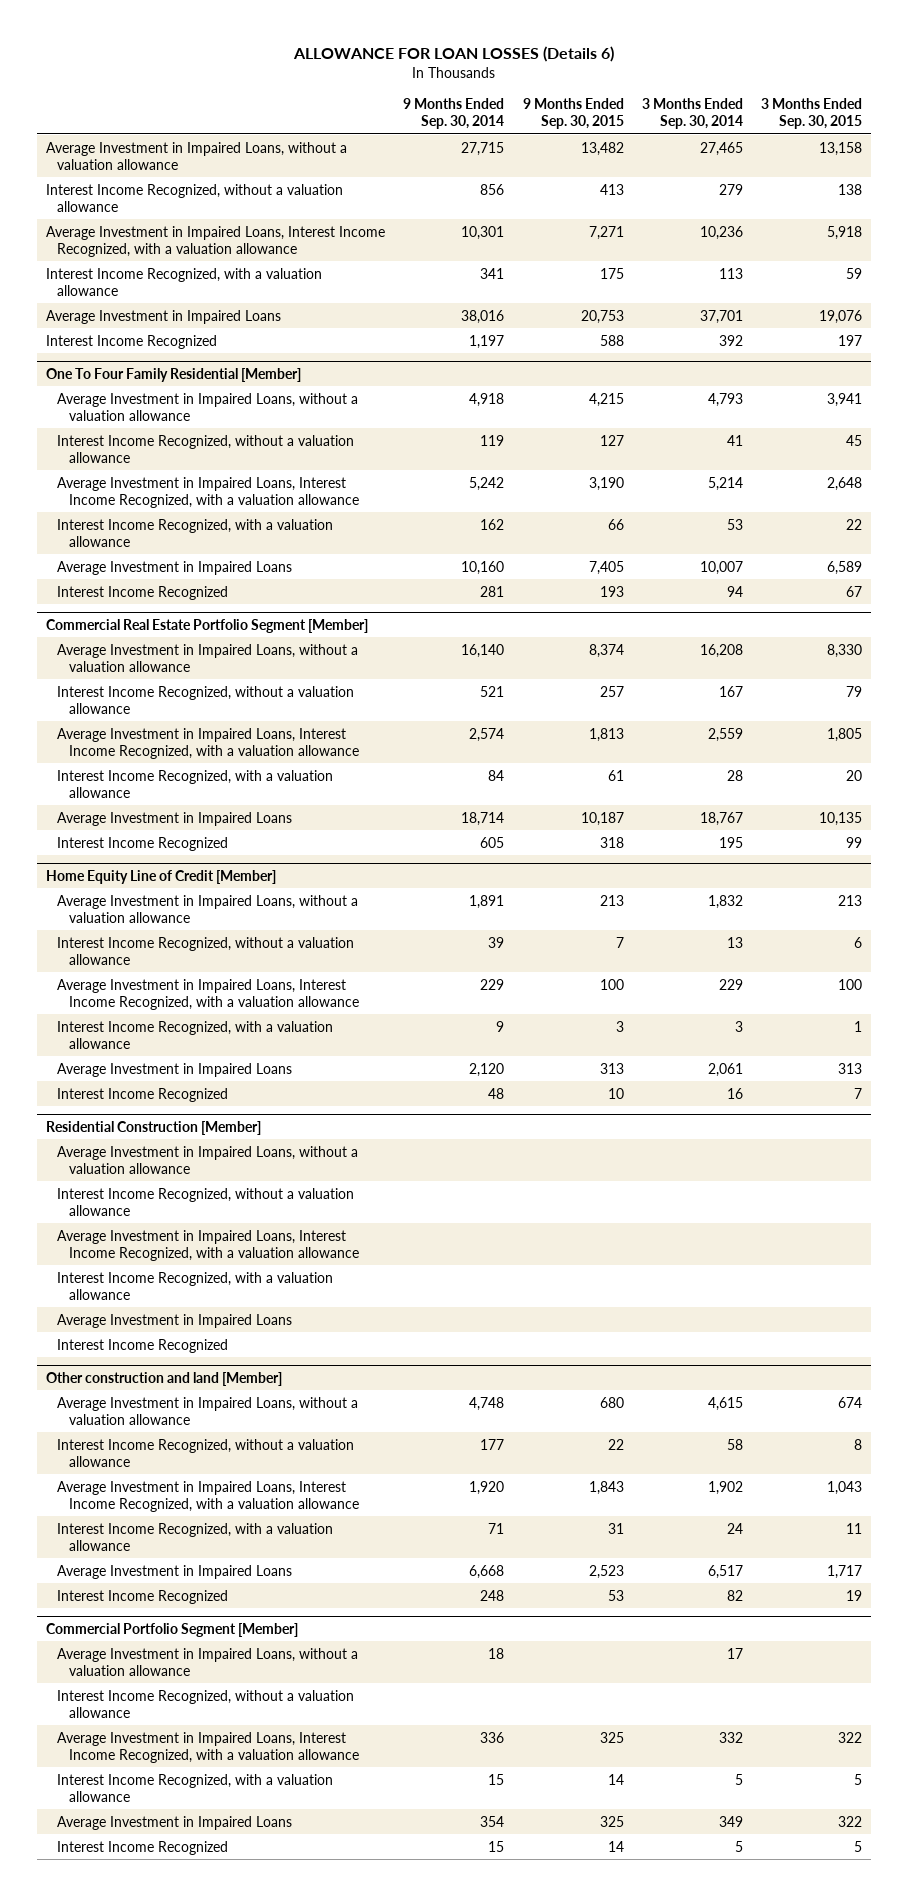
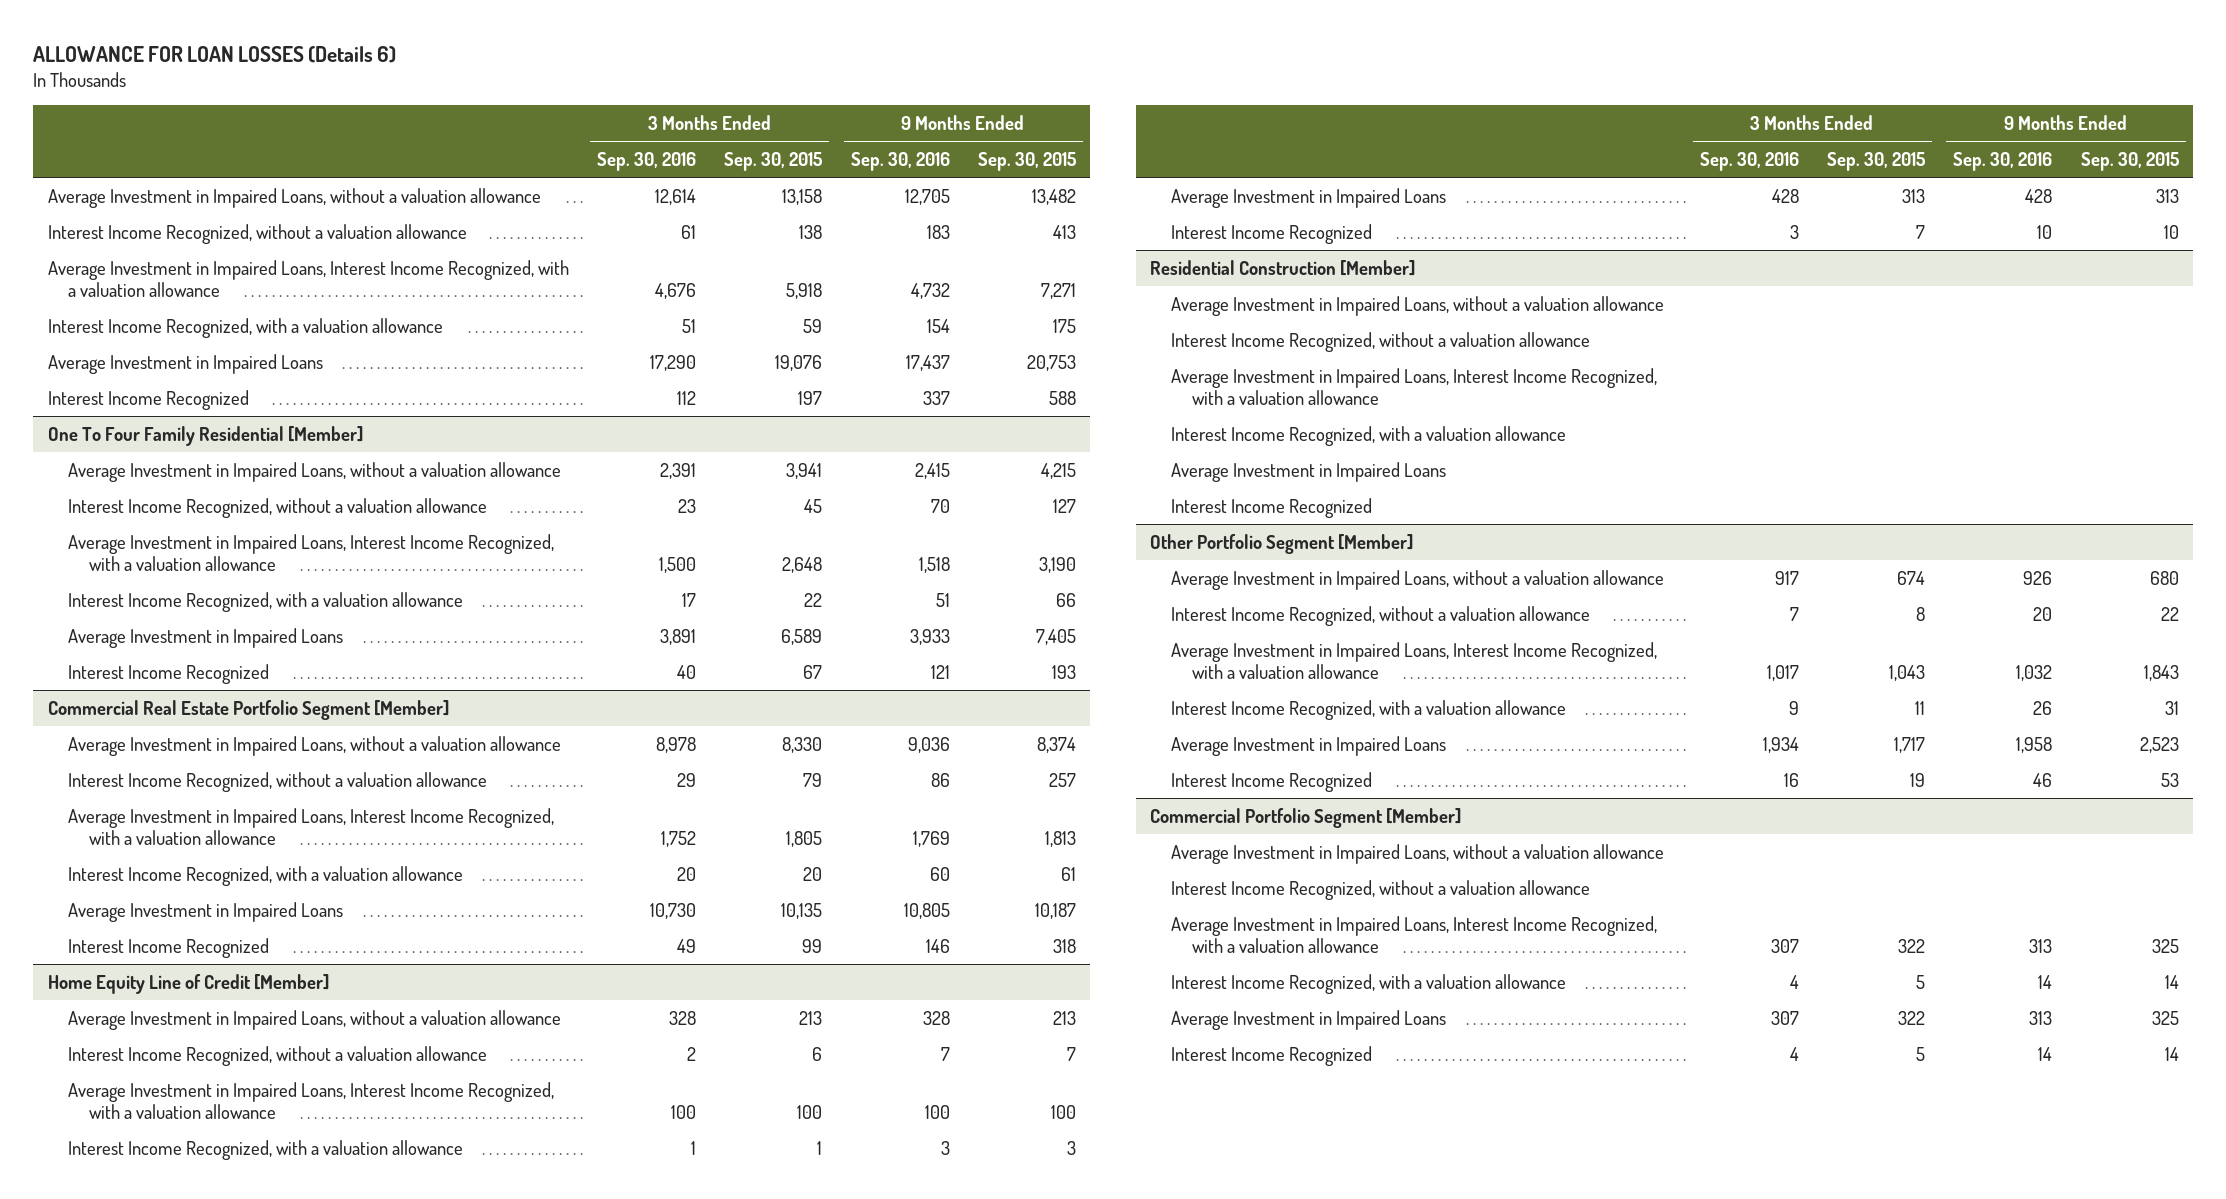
[403,98,505,130] 9 Months Ended Sep. 30, 2014 -> none
[641,98,743,130] 3 Months Ended Sep. 30, 2014 -> none
none -> [596,151,696,171] Sep. 30, 2016
none -> [850,151,950,171] Sep. 30, 2016
[46,1372,283,1387] Other construction and land [Member] -> [1150,533,1414,554] Other Portfolio Segment [Member]

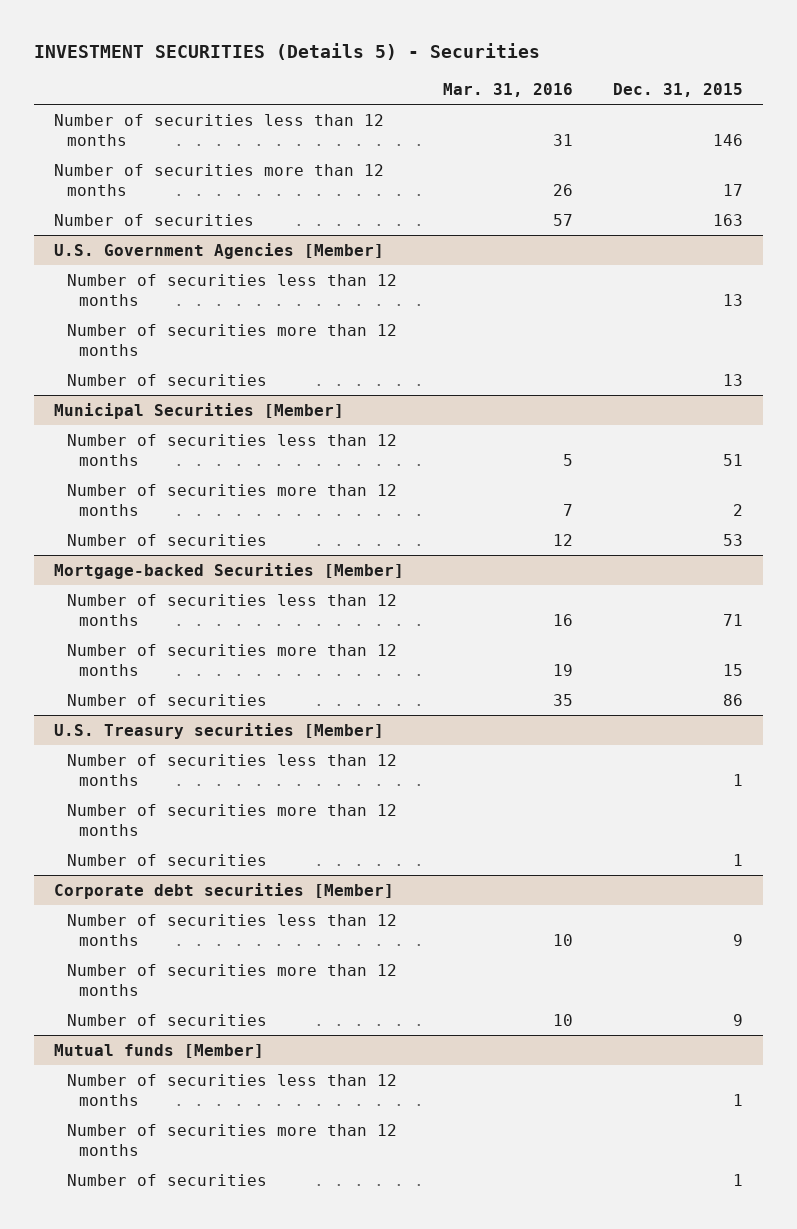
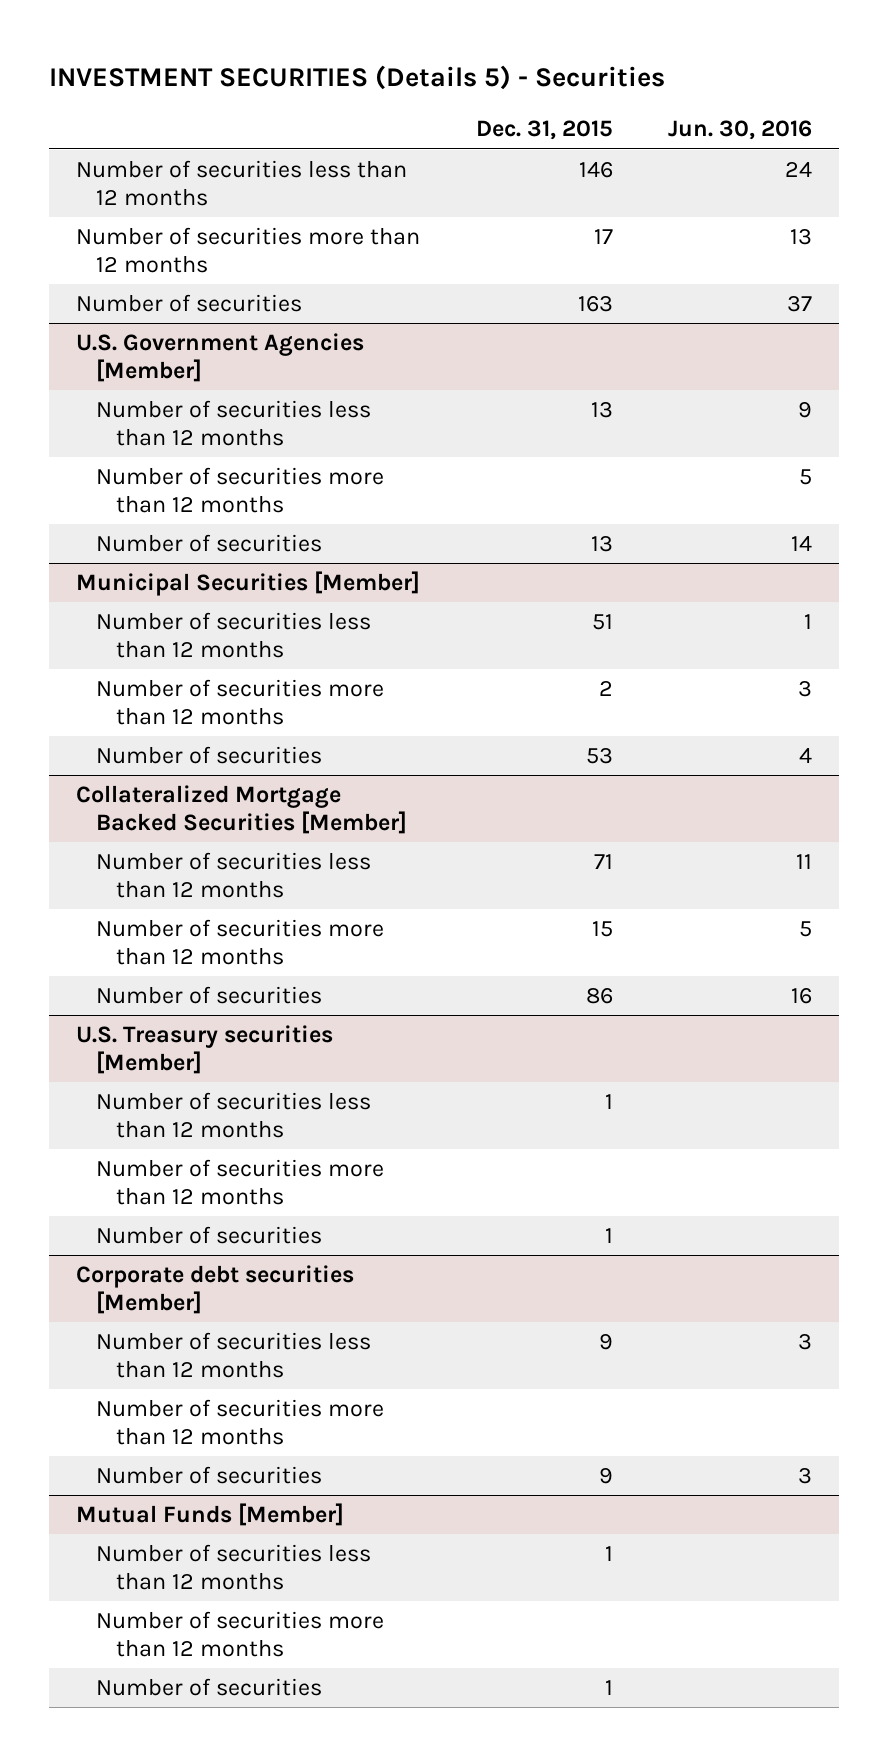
[443,82,574,97] Mar. 31, 2016 -> none
none -> [667,120,812,141] Jun. 30, 2016
[53,562,404,579] Mortgage-backed Securities [Member] -> [76,785,407,834] Collateralized Mortgage Backed Securities [Member]
[53,1043,264,1058] Mutual funds [Member] -> [76,1503,345,1527] Mutual Funds [Member]

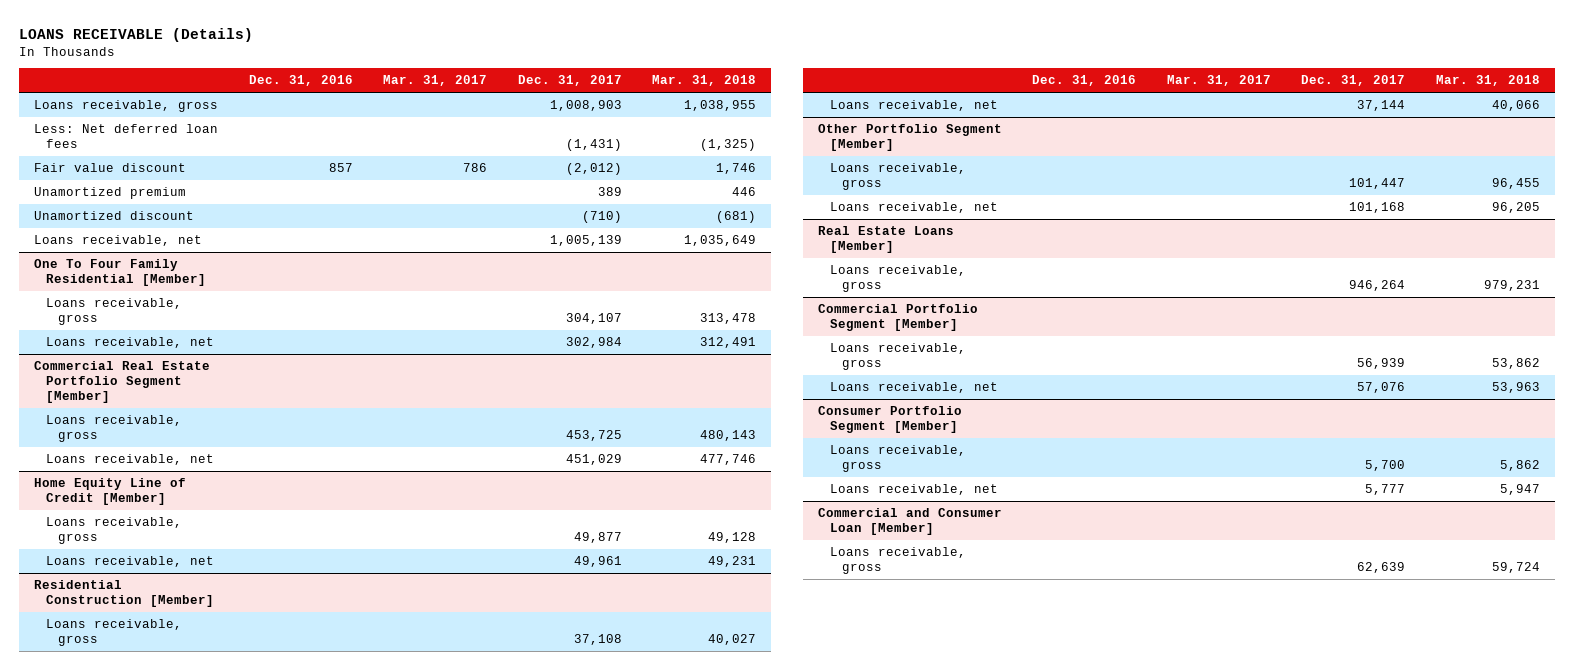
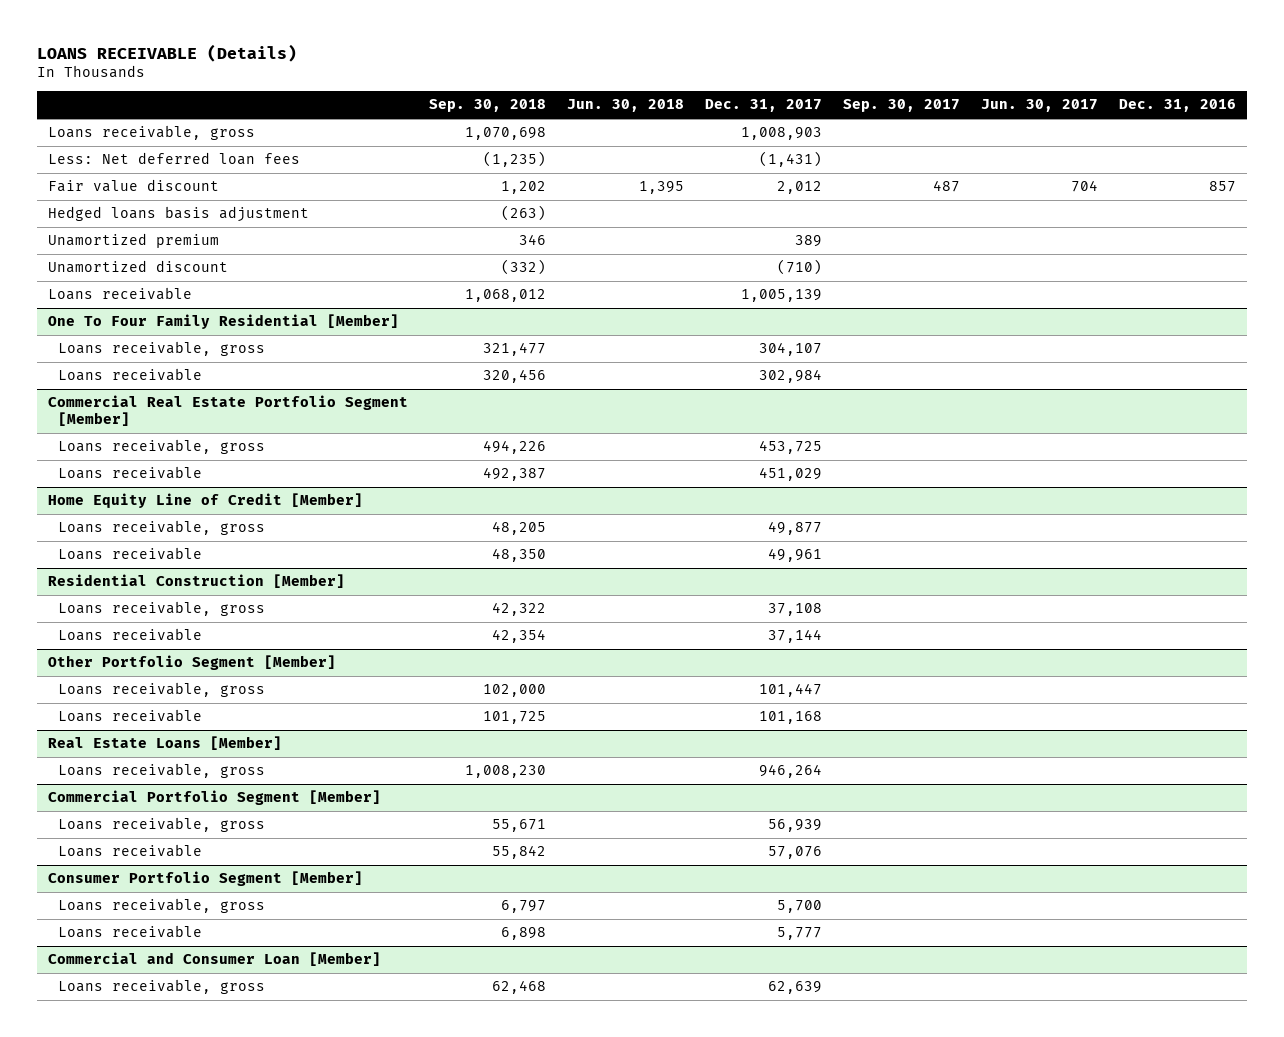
[383,75,488,87] Mar. 31, 2017 -> none
[652,75,757,87] Mar. 31, 2018 -> none
none -> [428,99,546,113] Sep. 30, 2018
none -> [566,99,684,113] Jun. 30, 2018
none -> [843,99,961,113] Sep. 30, 2017
none -> [981,99,1099,113] Jun. 30, 2017
[565,163,622,176] (2,012) -> [777,181,823,195] 2,012
none -> [47,206,309,223] Hedged loans basis adjustment
[34,235,203,247] Loans receivable, net -> [47,287,192,301] Loans receivable
[46,337,215,349] Loans receivable, net -> [58,368,203,382] Loans receivable
[46,454,215,466] Loans receivable, net -> [58,466,203,480] Loans receivable
[46,556,215,568] Loans receivable, net -> [58,547,203,561] Loans receivable
[829,100,998,112] Loans receivable, net -> [58,628,203,642] Loans receivable
[829,202,998,214] Loans receivable, net -> [58,709,203,723] Loans receivable
[829,382,998,394] Loans receivable, net -> [58,844,203,858] Loans receivable
[829,484,998,496] Loans receivable, net -> [58,925,203,939] Loans receivable

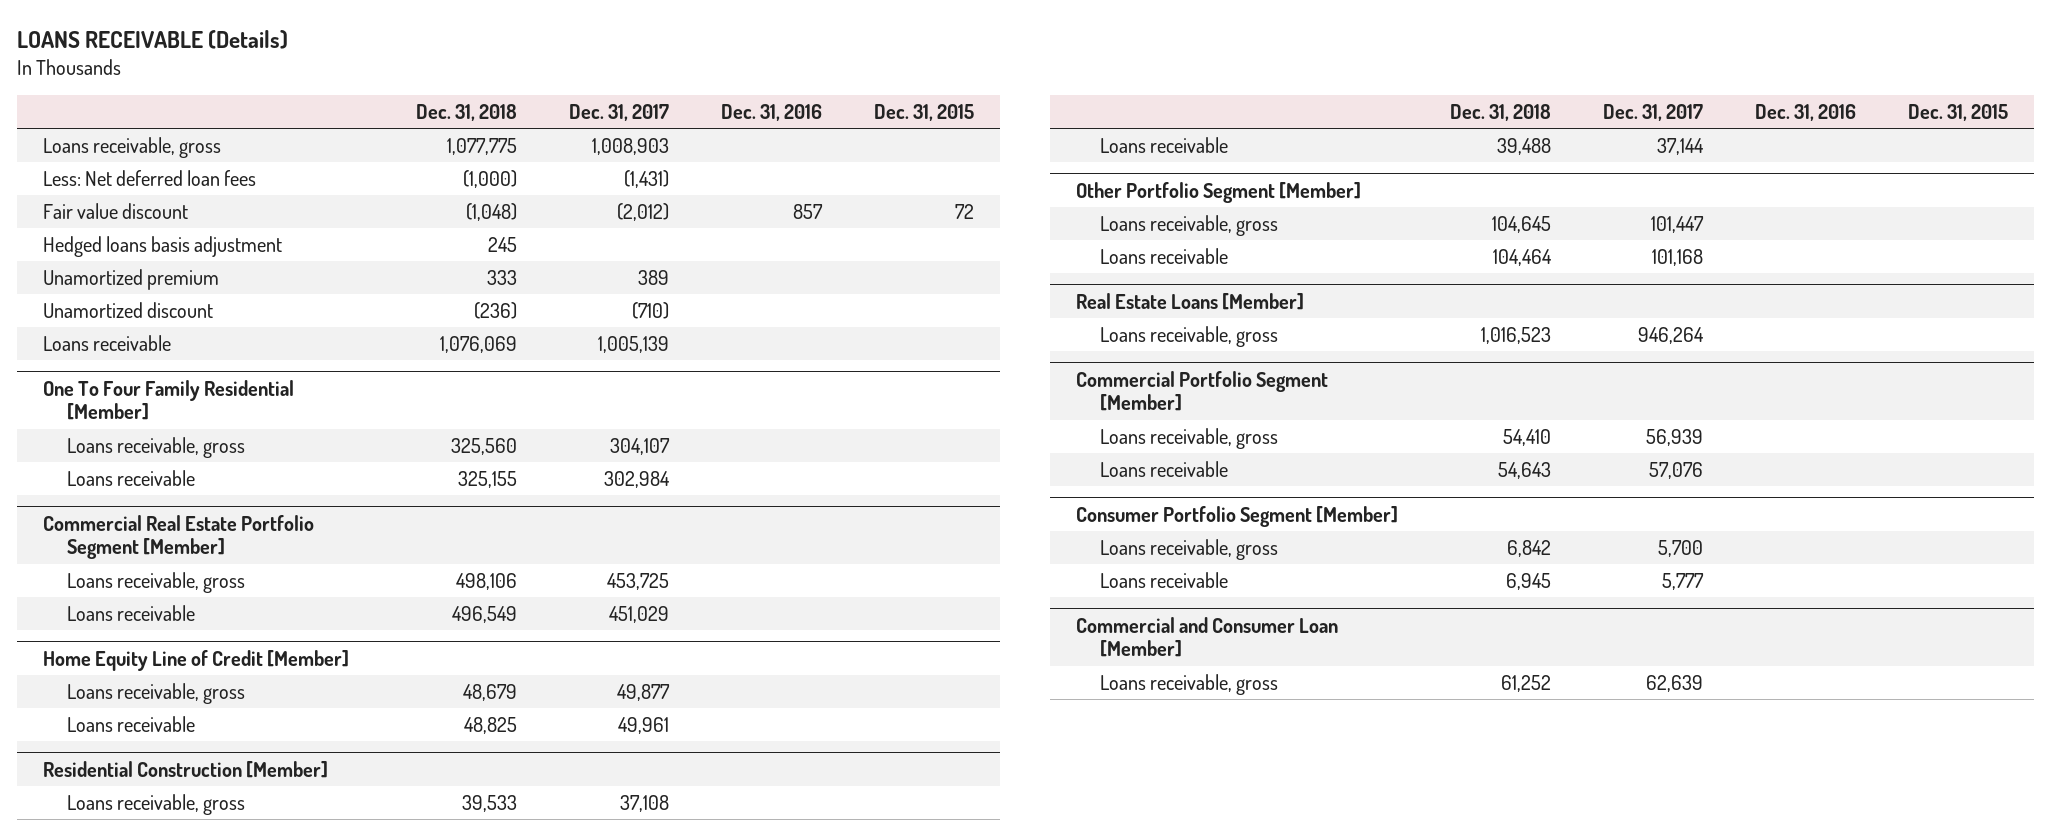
[428,99,546,113] Sep. 30, 2018 -> none
[566,99,684,113] Jun. 30, 2018 -> none
[843,99,961,113] Sep. 30, 2017 -> none
[981,99,1099,113] Jun. 30, 2017 -> none
none -> [416,103,518,121] Dec. 31, 2018
none -> [874,103,975,121] Dec. 31, 2015
[777,181,823,195] 2,012 -> [617,202,670,221] (2,012)

